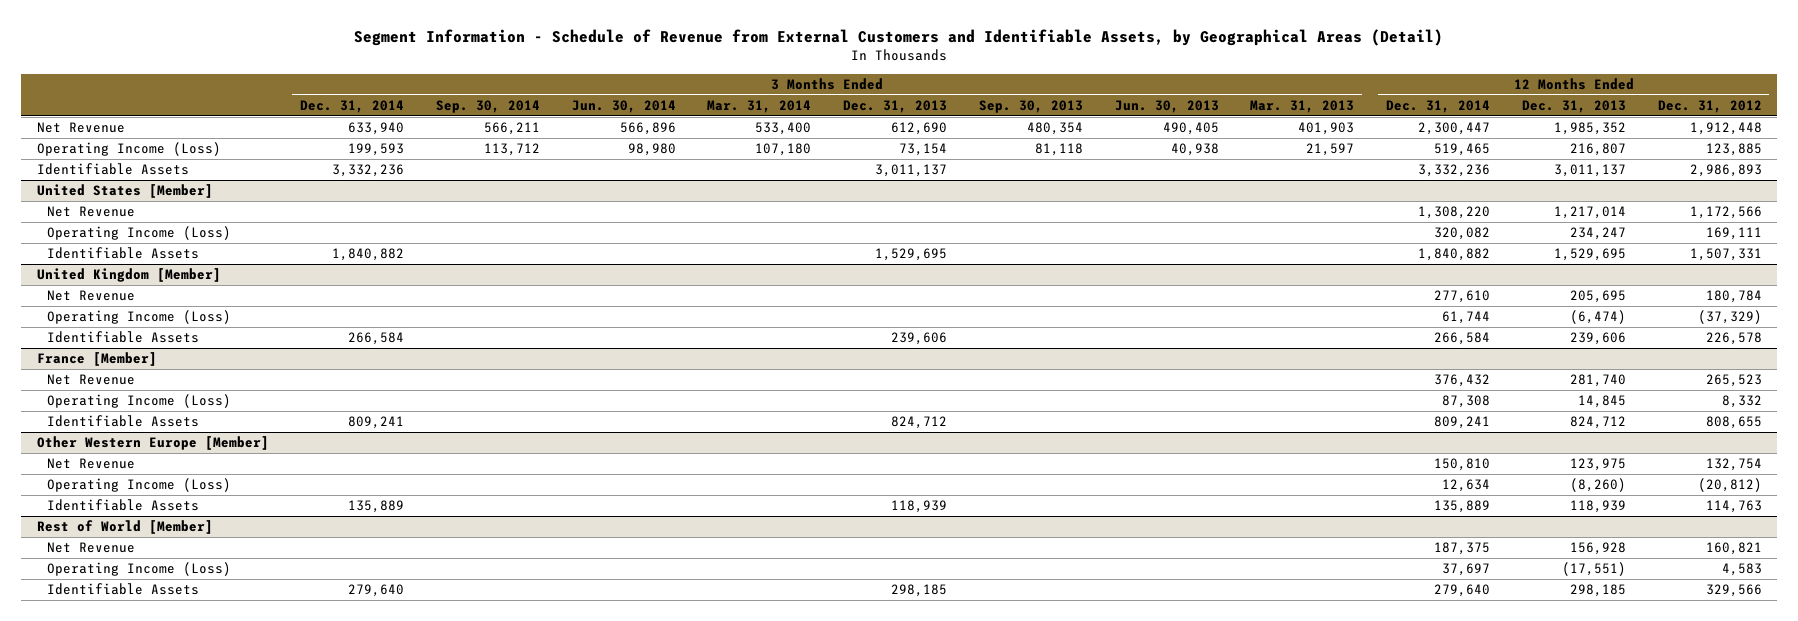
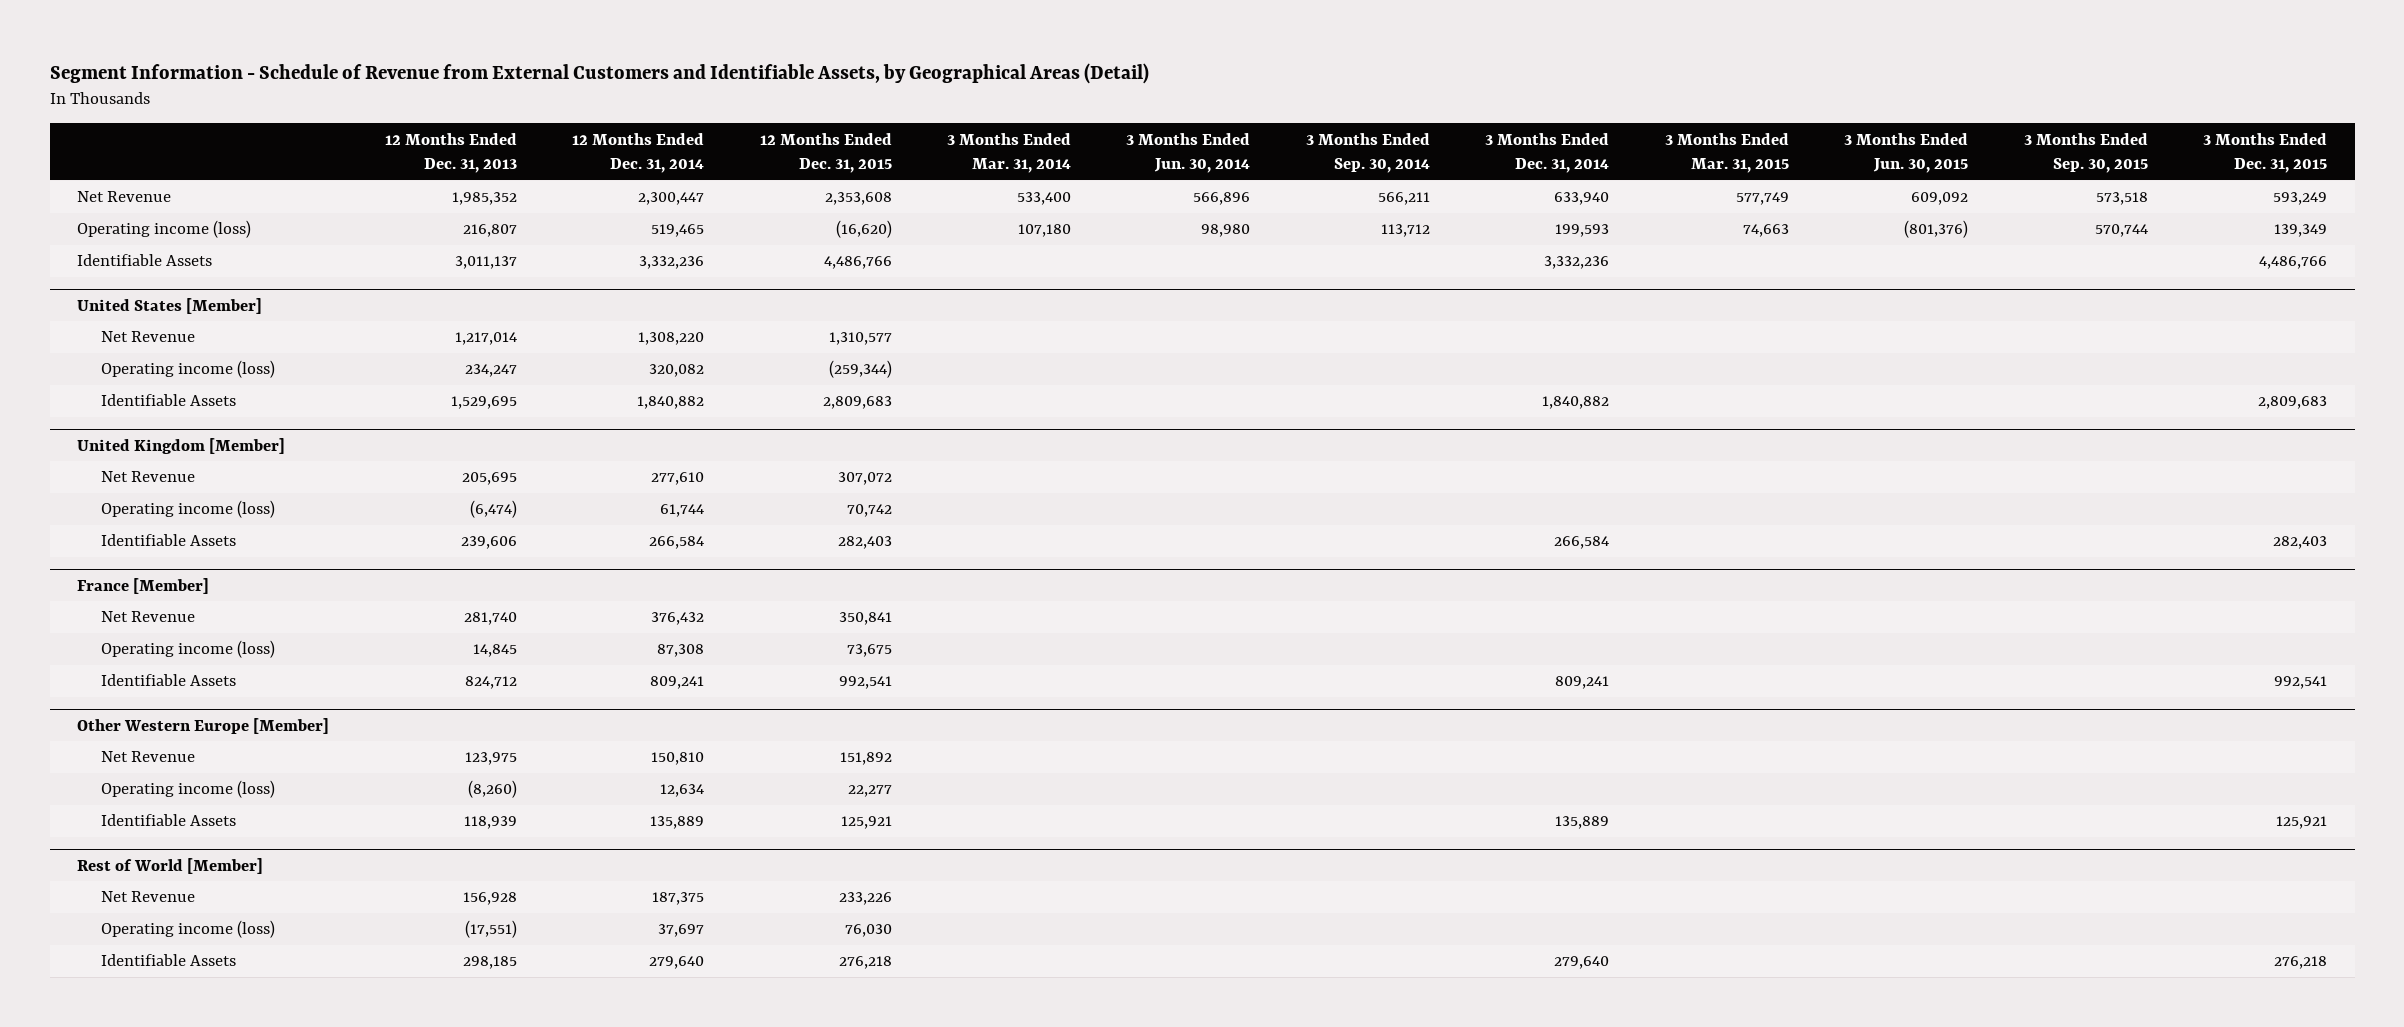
[843,100,948,114] Dec. 31, 2013 -> none
[978,100,1083,114] Sep. 30, 2013 -> none
[1114,100,1219,114] Jun. 30, 2013 -> none
[1250,100,1355,114] Mar. 31, 2013 -> none
[1657,100,1762,114] Dec. 31, 2012 -> none
none -> [759,132,892,174] 12 Months Ended Dec. 31, 2015
none -> [1664,132,1789,174] 3 Months Ended Mar. 31, 2015
none -> [1844,132,1969,174] 3 Months Ended Jun. 30, 2015
none -> [2023,132,2148,174] 3 Months Ended Sep. 30, 2015
none -> [2203,132,2328,174] 3 Months Ended Dec. 31, 2015
[36,142,221,157] Operating Income (Loss) -> [77,220,252,239] Operating income (loss)
[47,226,232,241] Operating Income (Loss) -> [101,360,276,379] Operating income (loss)
[47,310,232,325] Operating Income (Loss) -> [101,500,276,519] Operating income (loss)
[47,394,232,409] Operating Income (Loss) -> [101,640,276,659] Operating income (loss)
[47,478,232,493] Operating Income (Loss) -> [101,780,276,799] Operating income (loss)
[47,562,232,577] Operating Income (Loss) -> [101,920,276,939] Operating income (loss)

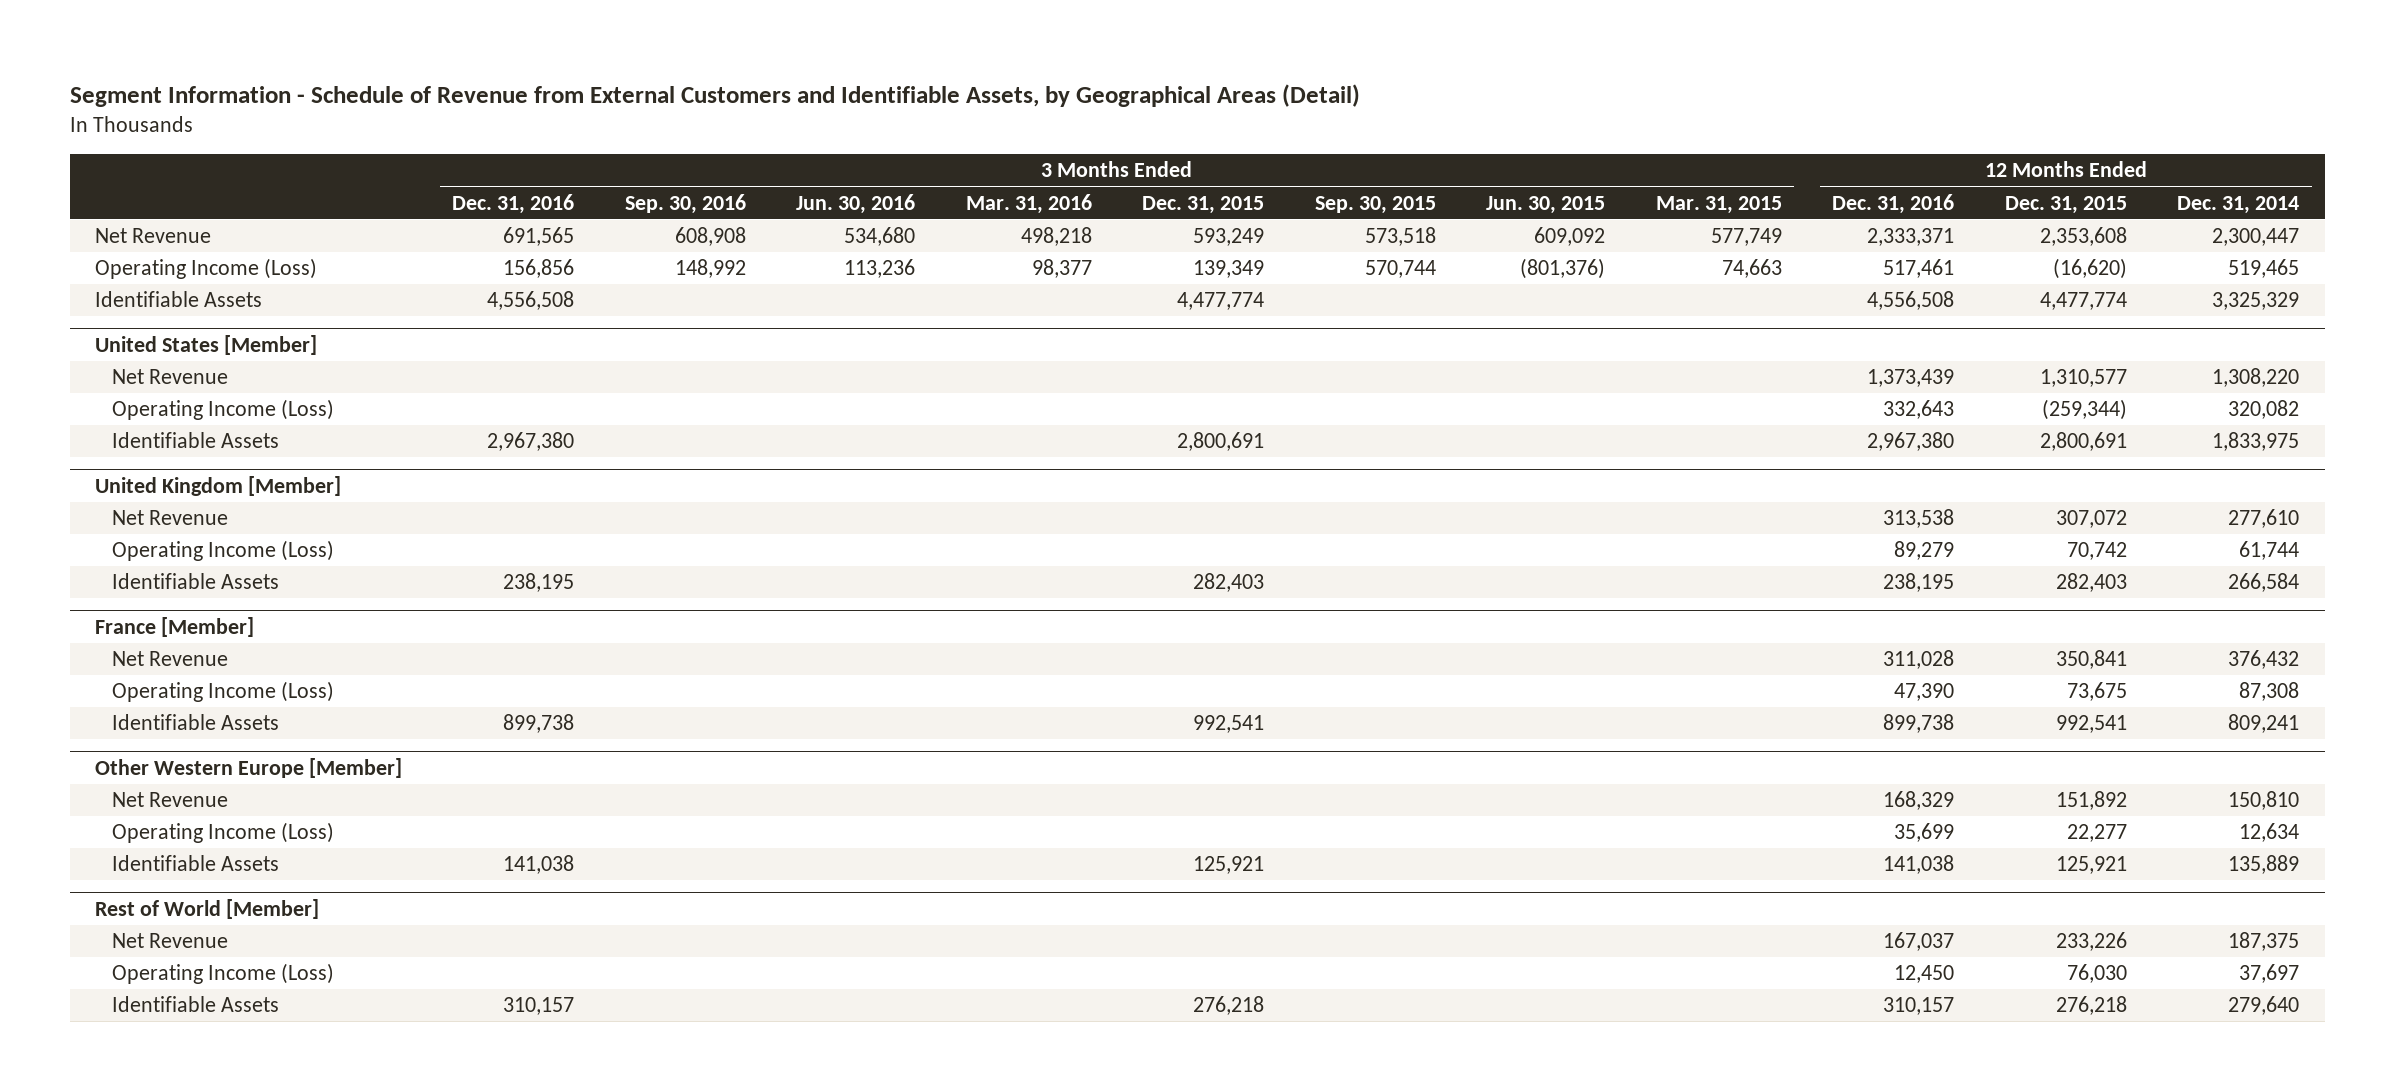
[384,132,517,174] 12 Months Ended Dec. 31, 2013 -> none
[947,132,1072,174] 3 Months Ended Mar. 31, 2014 -> none
[1126,132,1251,174] 3 Months Ended Jun. 30, 2014 -> none
[1305,132,1430,174] 3 Months Ended Sep. 30, 2014 -> none
[1485,132,1610,174] 3 Months Ended Dec. 31, 2014 -> none
none -> [452,193,575,214] Dec. 31, 2016
none -> [624,193,746,214] Sep. 30, 2016
none -> [796,193,916,214] Jun. 30, 2016
none -> [965,193,1092,214] Mar. 31, 2016
none -> [1832,193,1955,214] Dec. 31, 2016
[77,220,252,239] Operating income (loss) -> [94,258,317,280] Operating Income (Loss)
[639,256,705,270] 3,332,236 -> [2212,292,2300,311] 3,325,329
[823,256,892,270] 4,486,766 -> [2039,292,2127,311] 4,477,774
[2259,256,2328,270] 4,486,766 -> [1177,292,1265,311] 4,477,774
[101,360,276,379] Operating income (loss) -> [112,399,335,421] Operating Income (Loss)
[637,396,705,410] 1,840,882 -> [2212,432,2300,452] 1,833,975
[822,396,892,410] 2,809,683 -> [2039,432,2127,452] 2,800,691
[2258,396,2328,410] 2,809,683 -> [1177,432,1265,452] 2,800,691
[101,500,276,519] Operating income (loss) -> [112,540,335,562] Operating Income (Loss)
[101,640,276,659] Operating income (loss) -> [112,681,335,703] Operating Income (Loss)
[101,780,276,799] Operating income (loss) -> [112,822,335,844] Operating Income (Loss)
[101,920,276,939] Operating income (loss) -> [112,963,335,985] Operating Income (Loss)

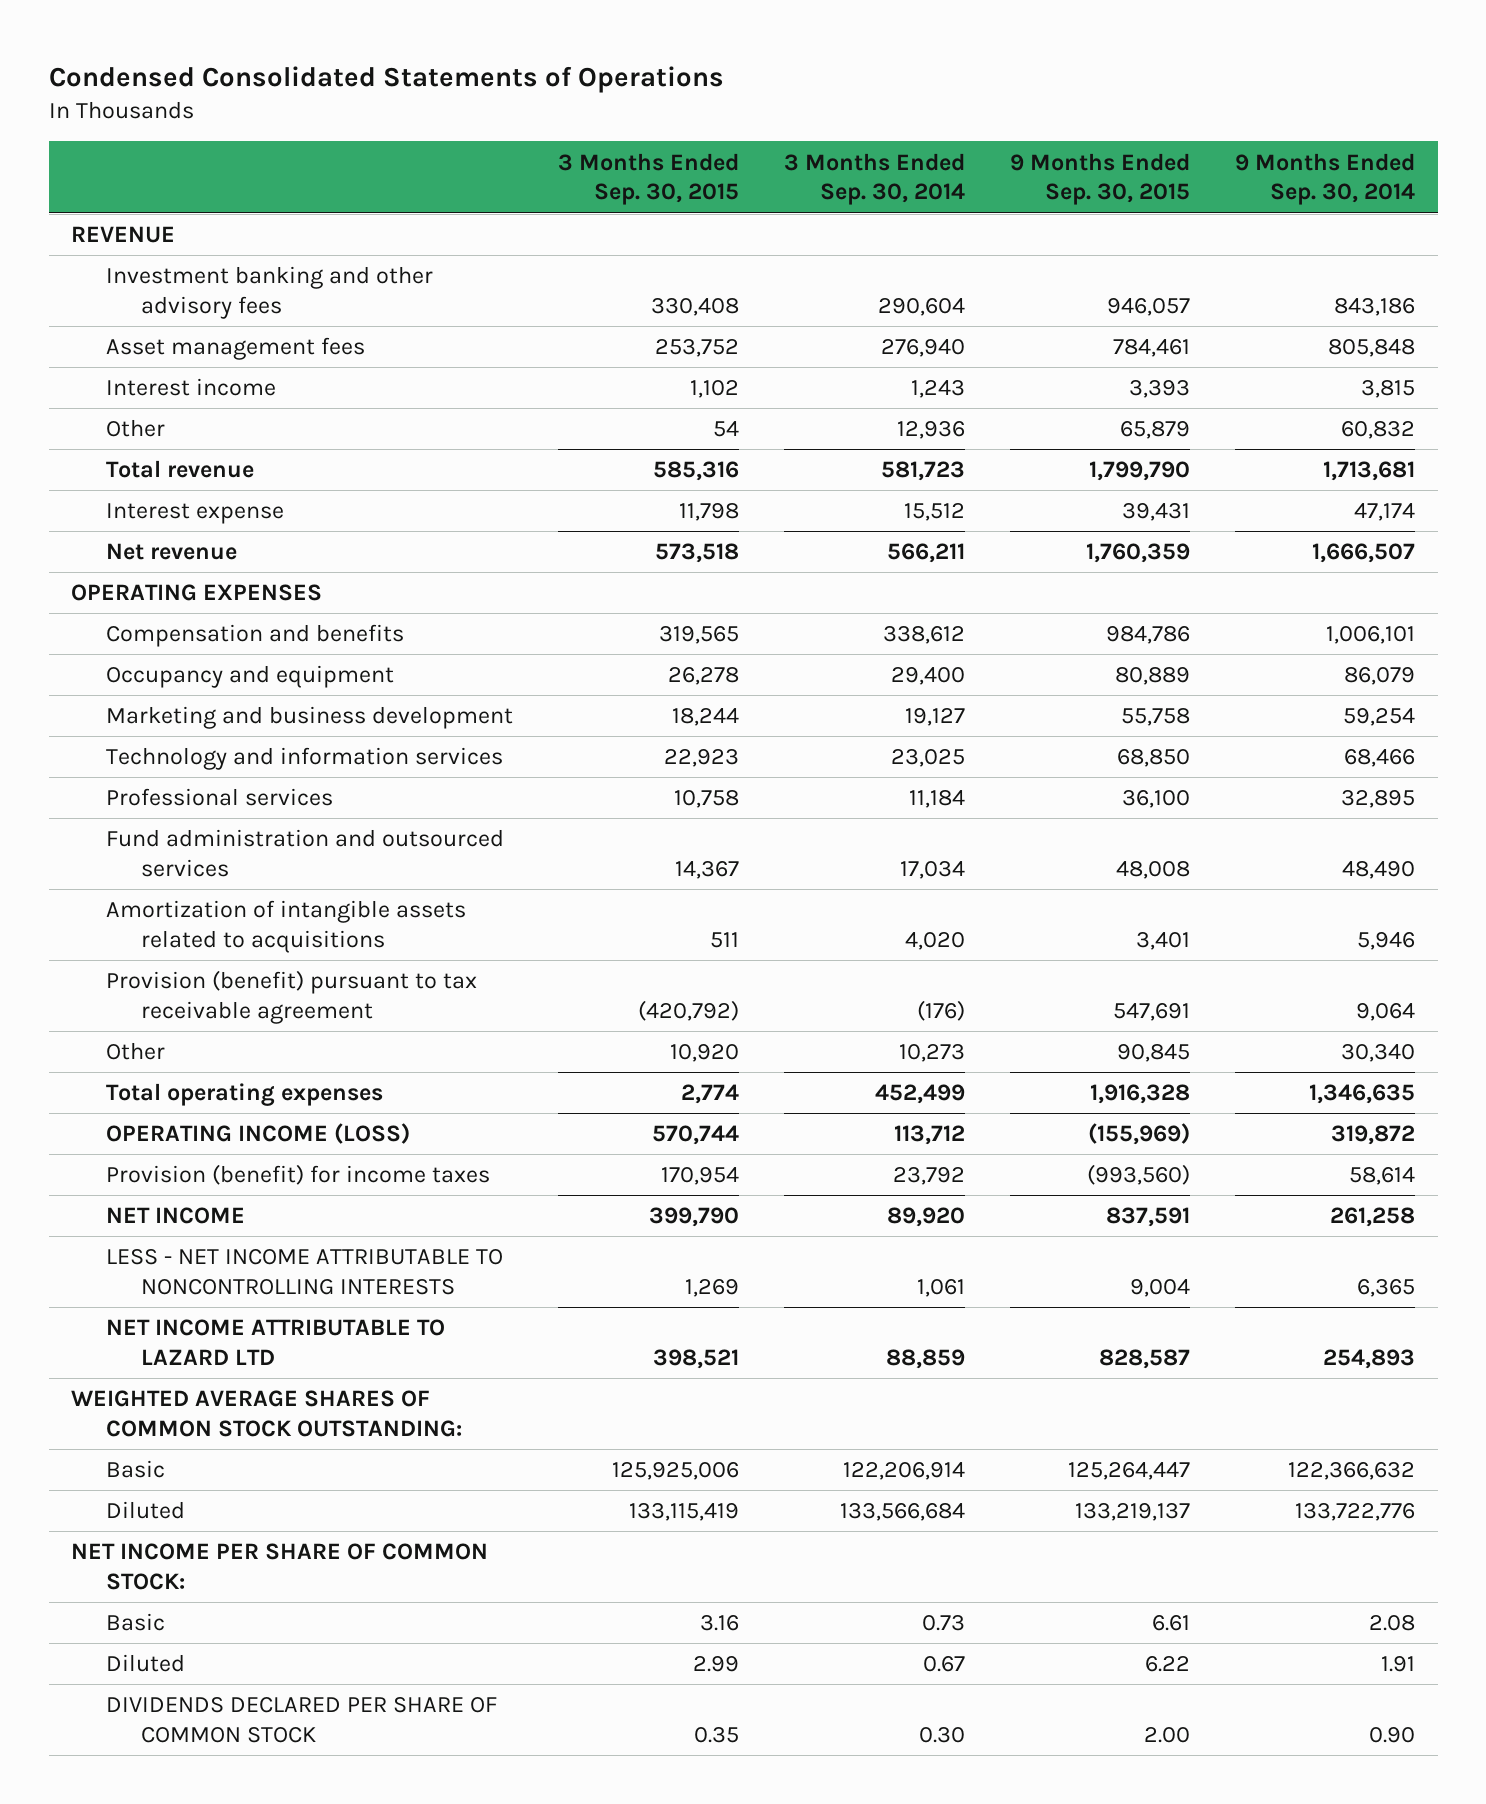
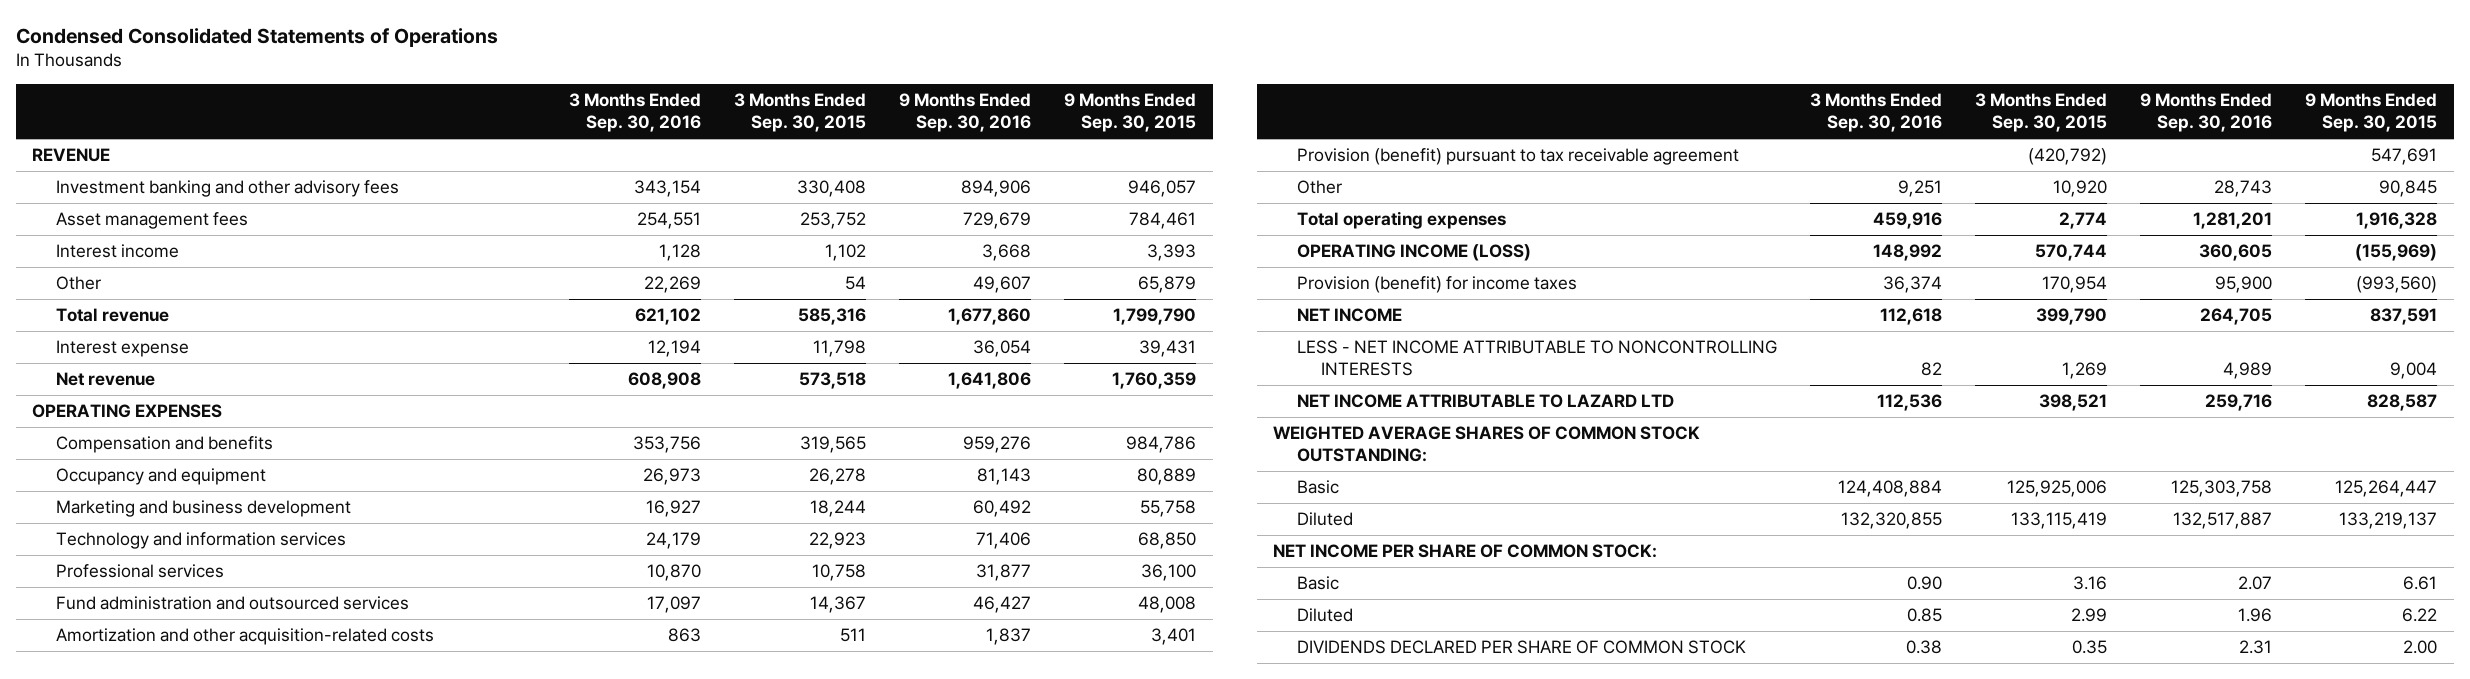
[784,152,966,206] 3 Months Ended Sep. 30, 2014 -> none
[1235,152,1416,206] 9 Months Ended Sep. 30, 2014 -> none
none -> [569,93,702,133] 3 Months Ended Sep. 30, 2016
none -> [899,93,1032,133] 9 Months Ended Sep. 30, 2016
[106,900,467,953] Amortization of intangible assets related to acquisitions -> [55,628,434,646] Amortization and other acquisition-related costs

